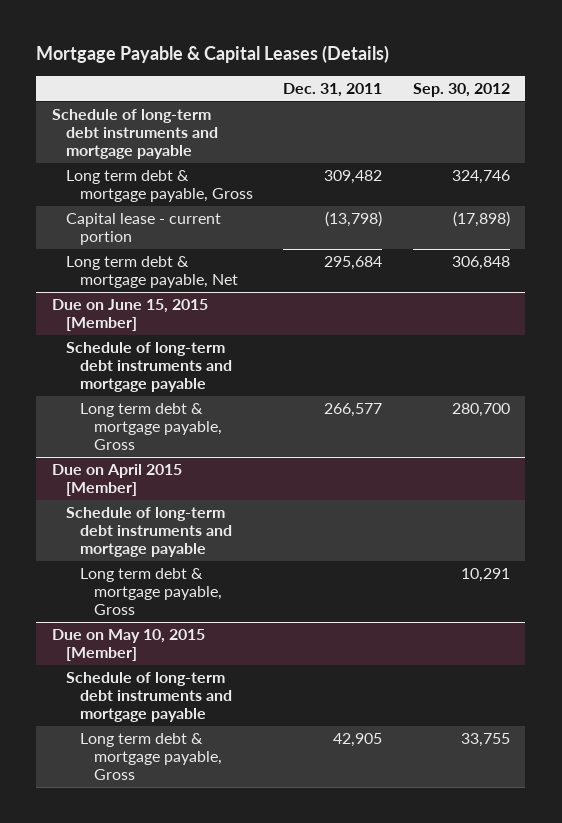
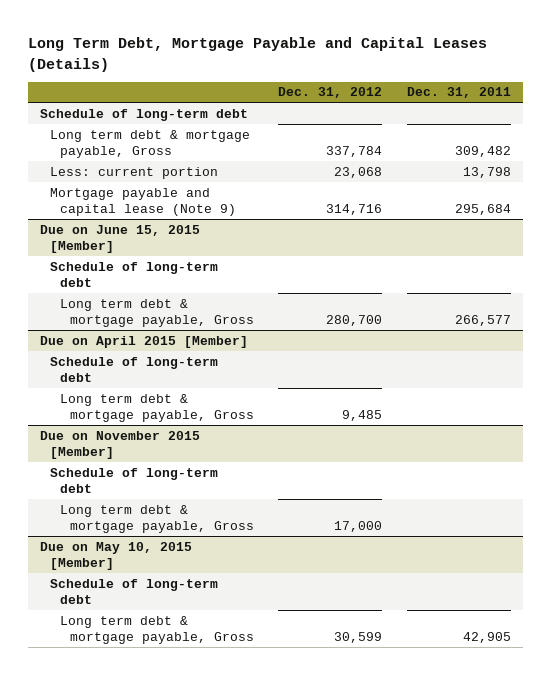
[36,45,390,64] Mortgage Payable & Capital Leases (Details) -> [28,37,488,72] Long Term Debt, Mortgage Payable and Capital Leases (Details)
[412,82,510,97] Sep. 30, 2012 -> none
none -> [278,87,383,99] Dec. 31, 2012
[51,109,218,159] Schedule of long-term debt instruments and mortgage payable -> [40,108,249,121] Schedule of long-term debt
[65,213,221,246] Capital lease - current portion -> [50,166,219,179] Less: current portion
[325,211,383,228] (13,798) -> [462,166,511,178] 13,798
[65,256,238,289] Long term debt & mortgage payable, Net -> [50,187,237,217] Mortgage payable and capital lease (Note 9)
[65,342,232,392] Schedule of long-term debt instruments and mortgage payable -> [50,261,219,288] Schedule of long-term debt
[65,507,232,557] Schedule of long-term debt instruments and mortgage payable -> [50,356,219,383] Schedule of long-term debt
none -> [40,430,201,460] Due on November 2015 [Member]
none -> [50,467,219,494] Schedule of long-term debt
none -> [60,504,255,534] Long term debt & mortgage payable, Gross
[65,672,232,722] Schedule of long-term debt instruments and mortgage payable -> [50,578,219,605] Schedule of long-term debt

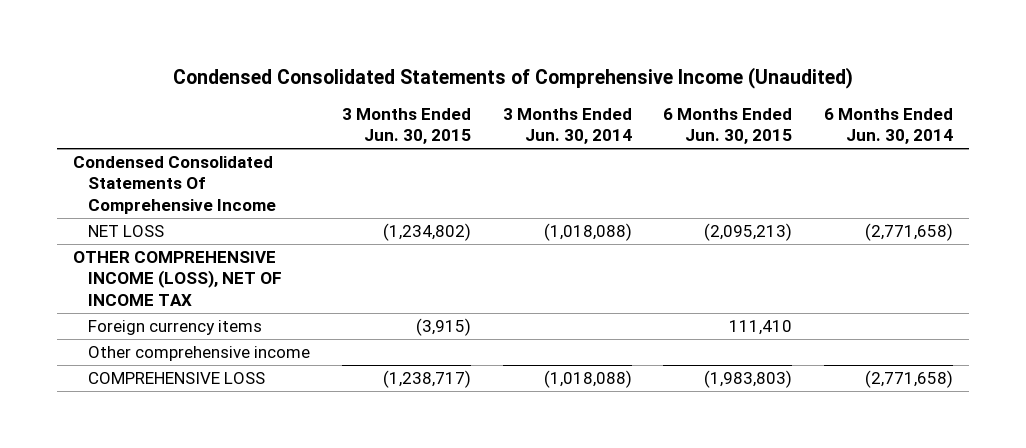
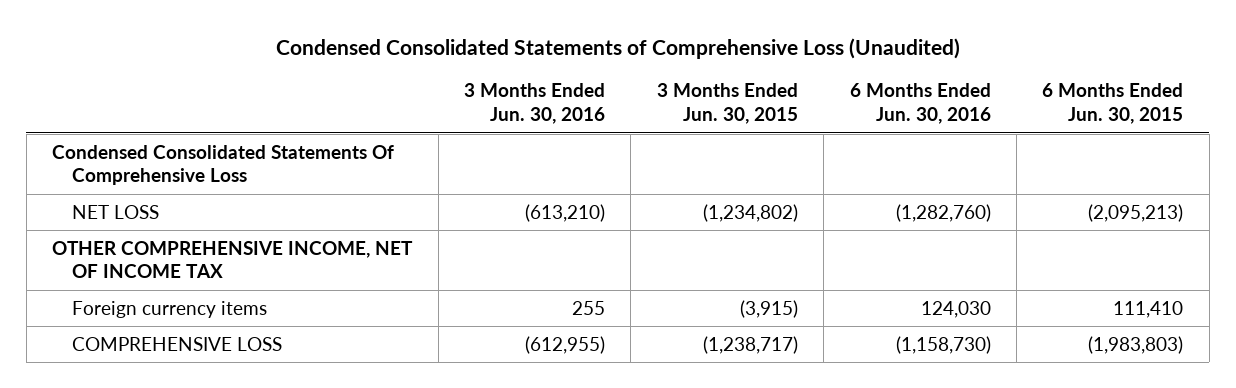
[172,66,853,89] Condensed Consolidated Statements of Comprehensive Income (Unaudited) -> [275,37,960,59] Condensed Consolidated Statements of Comprehensive Loss (Unaudited)
[502,107,632,145] 3 Months Ended Jun. 30, 2014 -> none
[823,107,953,145] 6 Months Ended Jun. 30, 2014 -> none
none -> [463,83,605,125] 3 Months Ended Jun. 30, 2016
none -> [849,83,991,125] 6 Months Ended Jun. 30, 2016
[72,156,277,214] Condensed Consolidated Statements Of Comprehensive Income -> [52,144,395,186] Condensed Consolidated Statements Of Comprehensive Loss
[72,251,283,306] OTHER COMPREHENSIVE INCOME (LOSS), NET OF INCOME TAX -> [52,240,414,279] OTHER COMPREHENSIVE INCOME, NET OF INCOME TAX
[88,346,311,362] Other comprehensive income -> none

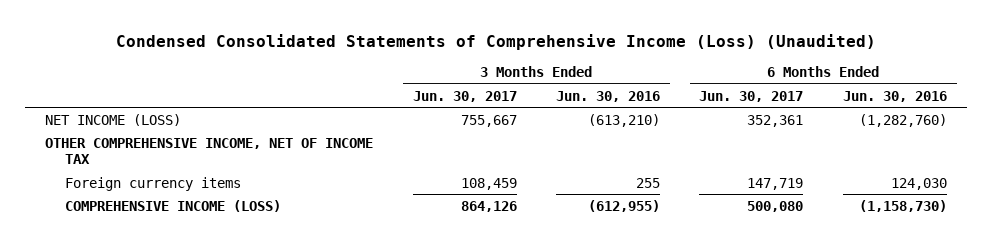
[275,37,960,59] Condensed Consolidated Statements of Comprehensive Loss (Unaudited) -> [116,33,877,50] Condensed Consolidated Statements of Comprehensive Income (Loss) (Unaudited)
[656,83,798,125] 3 Months Ended Jun. 30, 2015 -> none
[1042,83,1184,125] 6 Months Ended Jun. 30, 2015 -> none
none -> [412,90,517,102] Jun. 30, 2017
none -> [699,90,804,102] Jun. 30, 2017
[52,144,395,186] Condensed Consolidated Statements Of Comprehensive Loss -> none
[71,204,159,219] NET LOSS -> [45,113,182,126] NET INCOME (LOSS)
[71,336,282,351] COMPREHENSIVE LOSS -> [64,199,281,212] COMPREHENSIVE INCOME (LOSS)

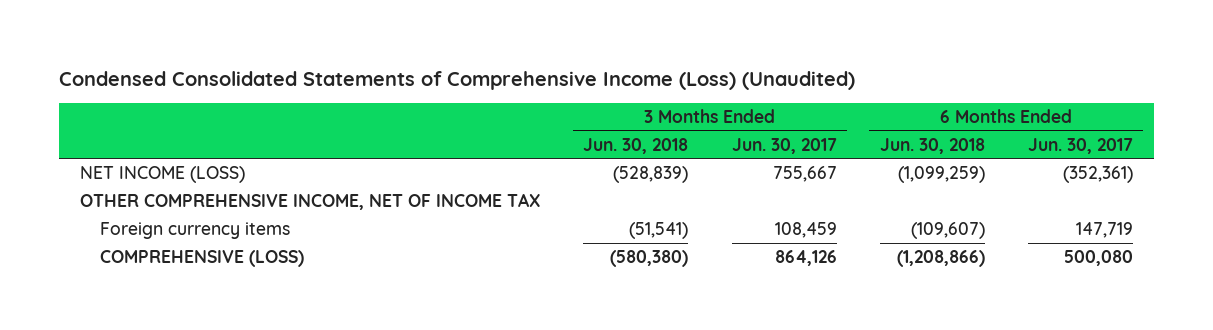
[556,90,661,102] Jun. 30, 2016 -> none
[842,90,947,102] Jun. 30, 2016 -> none
none -> [583,137,689,154] Jun. 30, 2018
none -> [879,137,985,154] Jun. 30, 2018
[747,114,804,127] 352,361 -> [1062,165,1133,183] (352,361)
[64,199,281,212] COMPREHENSIVE INCOME (LOSS) -> [100,249,305,267] COMPREHENSIVE (LOSS)

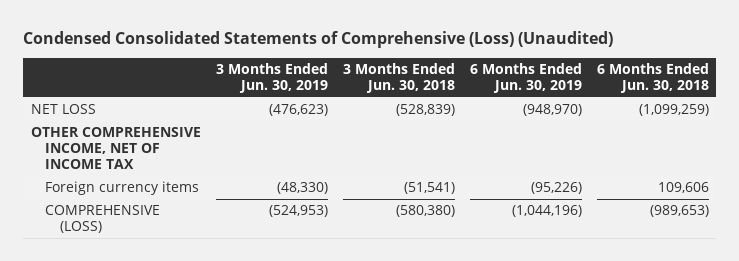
[58,70,855,90] Condensed Consolidated Statements of Comprehensive Income (Loss) (Unaudited) -> [22,31,613,49] Condensed Consolidated Statements of Comprehensive (Loss) (Unaudited)
[731,137,837,154] Jun. 30, 2017 -> none
[1027,137,1133,154] Jun. 30, 2017 -> none
none -> [215,63,328,93] 3 Months Ended Jun. 30, 2019
none -> [469,63,582,93] 6 Months Ended Jun. 30, 2019
[80,165,246,183] NET INCOME (LOSS) -> [30,104,96,115] NET LOSS
[910,221,985,239] (109,607) -> [657,182,709,194] 109,606
[896,249,985,267] (1,208,866) -> [649,205,709,218] (989,653)

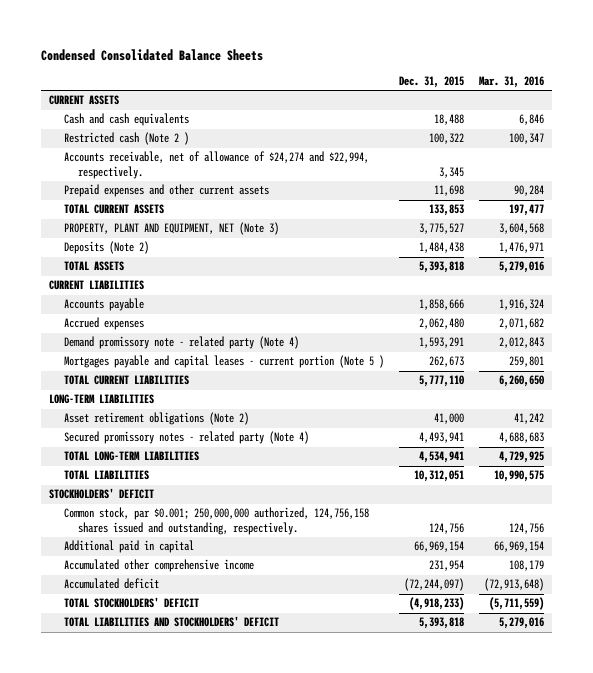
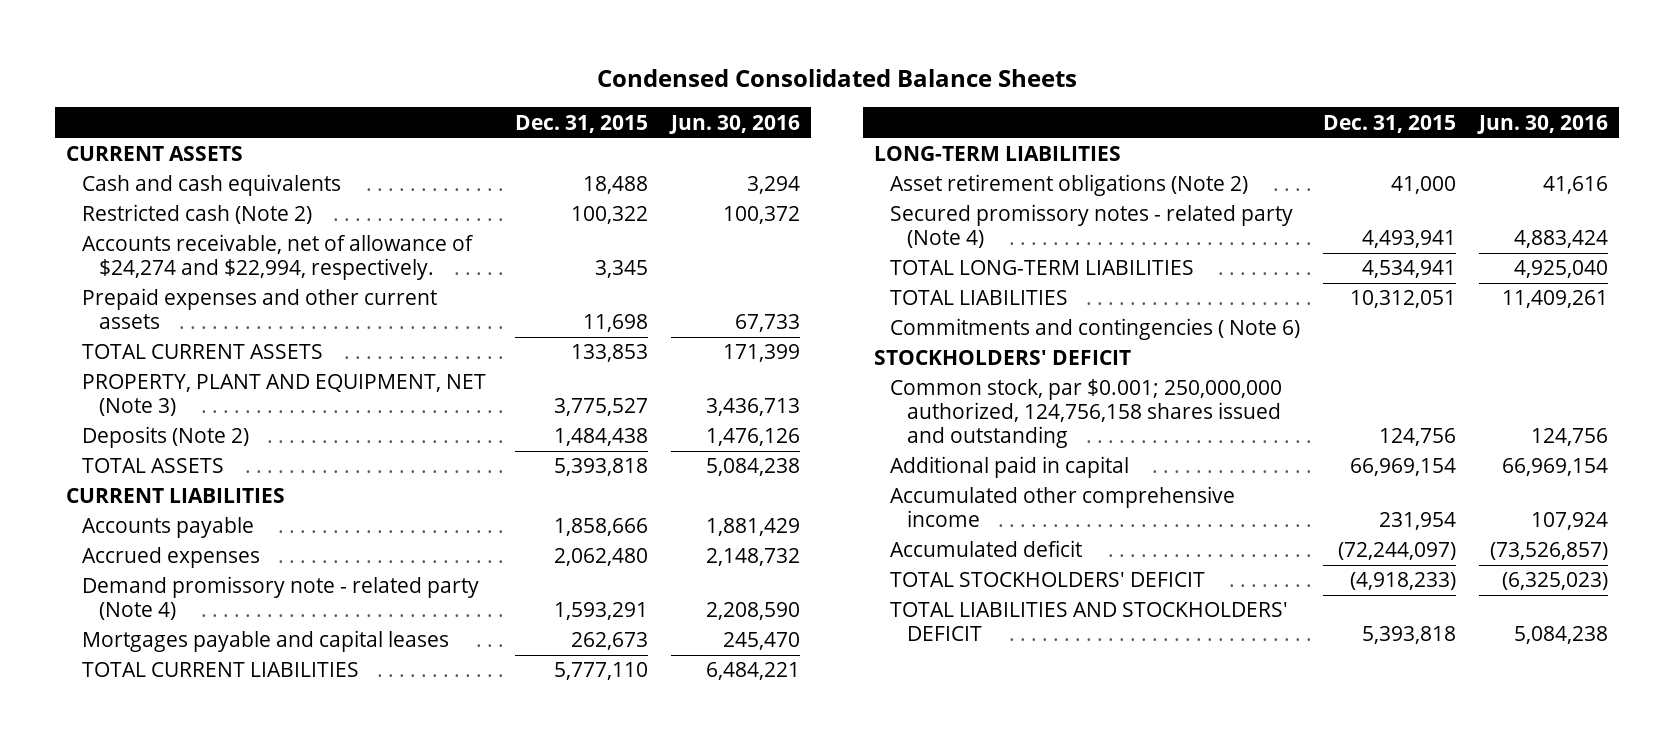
[479,76,545,89] Mar. 31, 2016 -> none
none -> [668,114,800,134] Jun. 30, 2016
[63,132,189,146] Restricted cash (Note 2 ) -> [82,204,313,225] Restricted cash (Note 2)
[63,355,384,369] Mortgages payable and capital leases - current portion (Note 5 ) -> [82,630,450,653] Mortgages payable and capital leases
none -> [890,318,1301,341] Commitments and contingencies ( Note 6)
[63,507,369,535] Common stock, par $0.001; 250,000,000 authorized, 124,756,158 shares issued and outstanding, respectively. -> [890,379,1283,449] Common stock, par $0.001; 250,000,000 authorized, 124,756,158 shares issued and outstanding

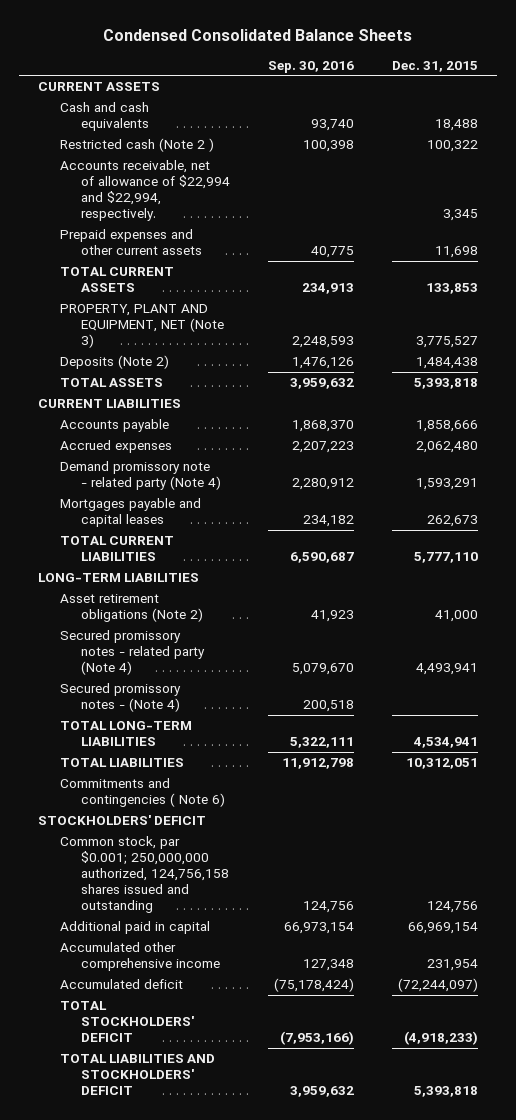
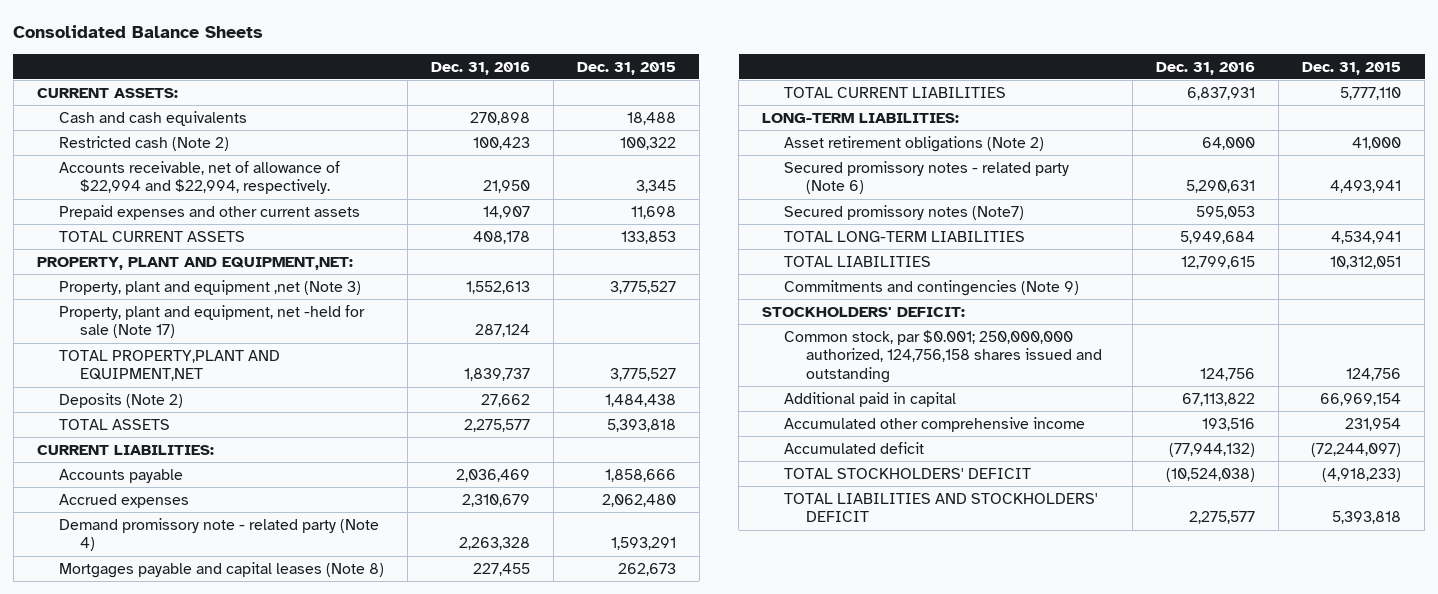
[103,28,413,41] Condensed Consolidated Balance Sheets -> [13,24,264,38] Consolidated Balance Sheets
[267,60,354,73] Sep. 30, 2016 -> none
none -> [430,61,530,75] Dec. 31, 2016
[38,82,161,92] CURRENT ASSETS -> [36,87,178,98] CURRENT ASSETS:
[59,138,214,153] Restricted cash (Note 2 ) -> [58,135,229,151] Restricted cash (Note 2)
none -> [36,256,353,270] PROPERTY, PLANT AND EQUIPMENT,NET:
none -> [58,279,361,295] Property, plant and equipment ,net (Note 3)
none -> [58,304,365,339] Property, plant and equipment, net -held for sale (Note 17)
[59,304,225,349] PROPERTY, PLANT AND EQUIPMENT, NET (Note 3) -> [58,349,280,382] TOTAL PROPERTY,PLANT AND EQUIPMENT,NET
[38,399,182,409] CURRENT LIABILITIES -> [36,444,214,455] CURRENT LIABILITIES:
[59,498,201,528] Mortgages payable and capital leases -> [58,561,384,578] Mortgages payable and capital leases (Note 8)
[38,573,200,583] LONG-TERM LIABILITIES -> [762,112,960,123] LONG-TERM LIABILITIES:
[59,630,206,676] Secured promissory notes - related party (Note 4) -> [783,160,1069,195] Secured promissory notes - related party (Note 6)
[59,683,181,713] Secured promissory notes - (Note 4) -> [783,204,1024,220] Secured promissory notes (Note7)
[59,778,226,808] Commitments and contingencies ( Note 6) -> [783,279,1079,296] Commitments and contingencies (Note 9)
[38,815,207,826] STOCKHOLDERS' DEFICIT -> [762,306,966,317] STOCKHOLDERS' DEFICIT:

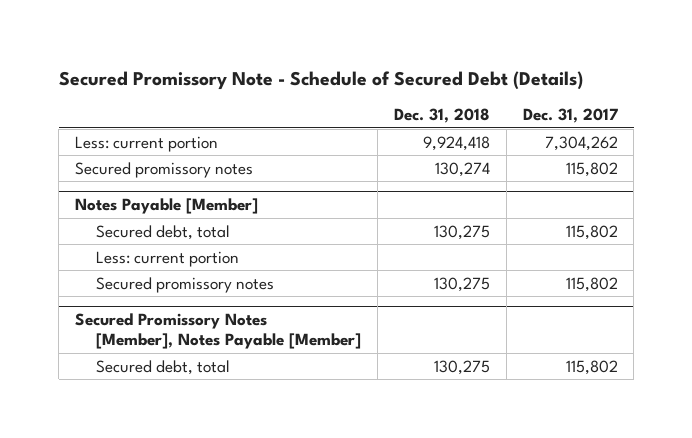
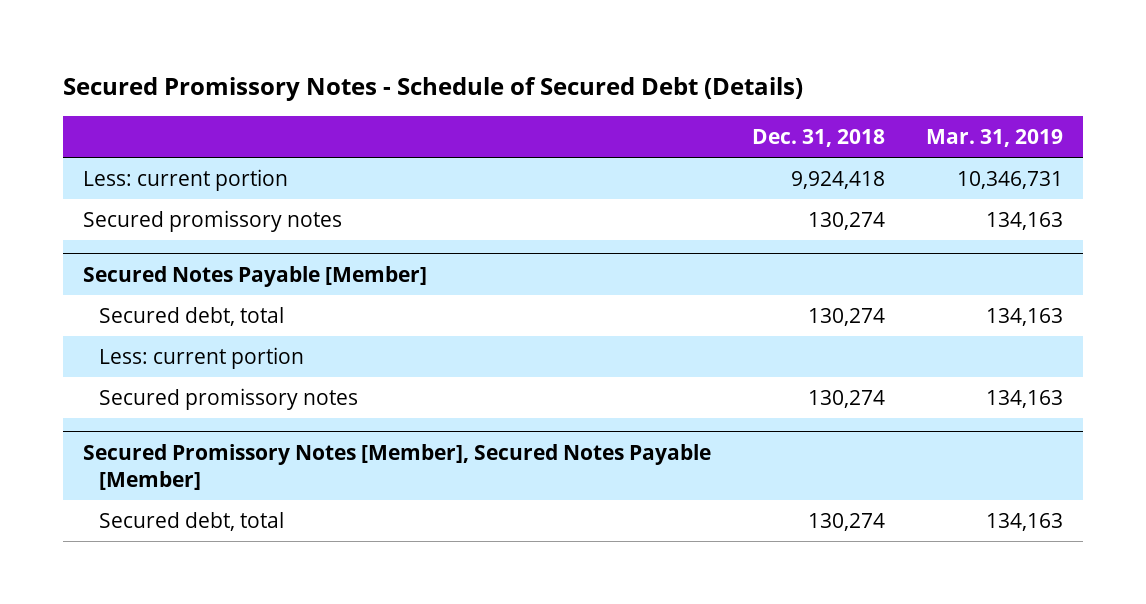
[58,70,583,90] Secured Promissory Note - Schedule of Secured Debt (Details) -> [62,77,803,102] Secured Promissory Notes - Schedule of Secured Debt (Details)
[522,108,618,124] Dec. 31, 2017 -> none
none -> [925,129,1063,148] Mar. 31, 2019
[74,197,258,214] Notes Payable [Member] -> [83,265,428,287] Secured Notes Payable [Member]
[433,224,490,240] 130,275 -> [808,307,886,326] 130,274
[433,276,490,292] 130,275 -> [808,389,886,408] 130,274
[74,312,362,350] Secured Promissory Notes [Member], Notes Payable [Member] -> [83,443,712,490] Secured Promissory Notes [Member], Secured Notes Payable [Member]
[433,359,490,375] 130,275 -> [808,512,886,531] 130,274

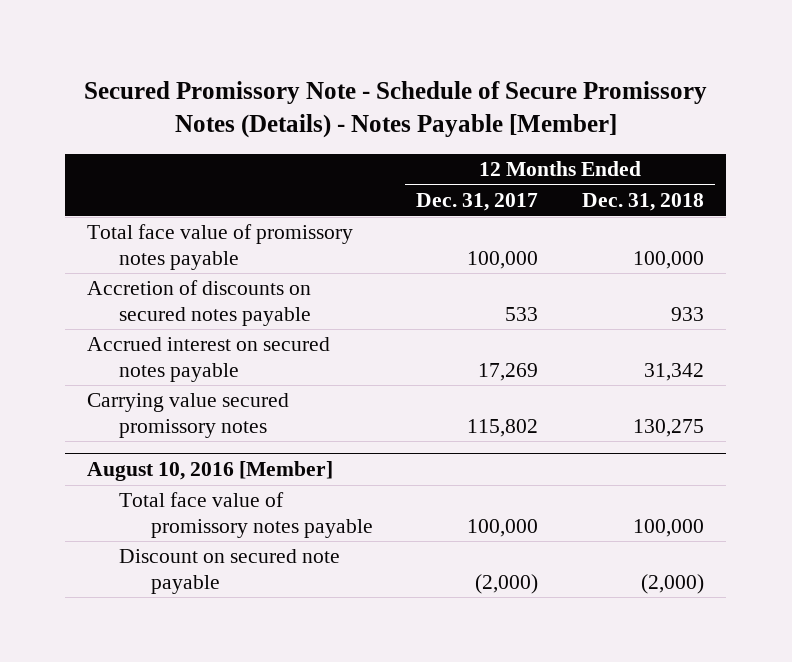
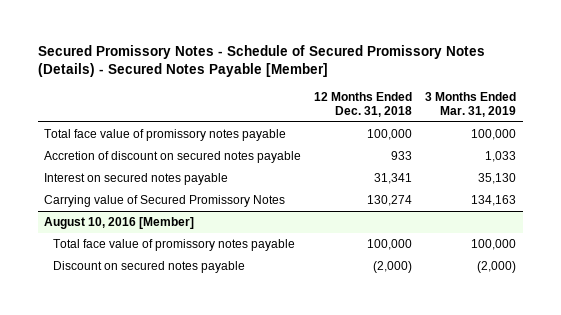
[83,80,707,139] Secured Promissory Note - Schedule of Secure Promissory Notes (Details) - Notes Payable [Member] -> [37,45,485,78] Secured Promissory Notes - Schedule of Secured Promissory Notes (Details) - Secured Notes Payable [Member]
[416,193,539,212] Dec. 31, 2017 -> none
none -> [425,92,517,117] 3 Months Ended Mar. 31, 2019
[87,280,312,326] Accretion of discounts on secured notes payable -> [44,151,302,164] Accretion of discount on secured notes payable
[87,337,331,382] Accrued interest on secured notes payable -> [44,173,229,186] Interest on secured notes payable
[644,362,705,381] 31,342 -> [374,173,413,185] 31,341
[87,393,290,438] Carrying value secured promissory notes -> [44,195,286,208] Carrying value of Secured Promissory Notes
[633,418,705,437] 130,275 -> [367,195,413,207] 130,274
[118,549,340,594] Discount on secured note payable -> [52,261,245,274] Discount on secured notes payable

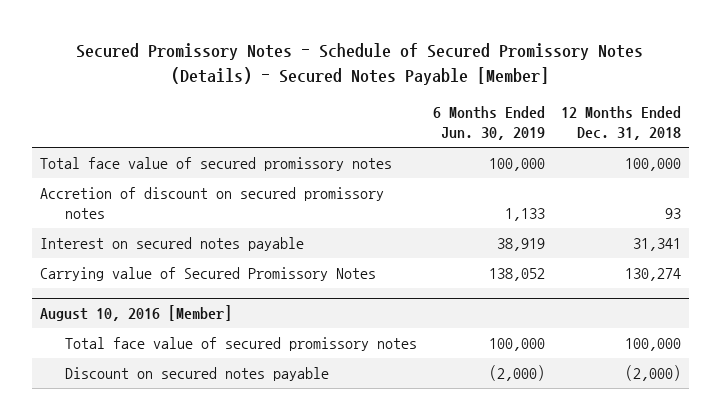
[425,92,517,117] 3 Months Ended Mar. 31, 2019 -> none
none -> [432,105,545,141] 6 Months Ended Jun. 30, 2019
[44,129,287,142] Total face value of promissory notes payable -> [39,156,392,171] Total face value of secured promissory notes
[44,151,302,164] Accretion of discount on secured notes payable -> [39,186,384,220] Accretion of discount on secured promissory notes
[391,151,413,161] 933 -> [664,208,681,220] 93
[52,239,295,252] Total face value of promissory notes payable -> [64,336,417,351] Total face value of secured promissory notes

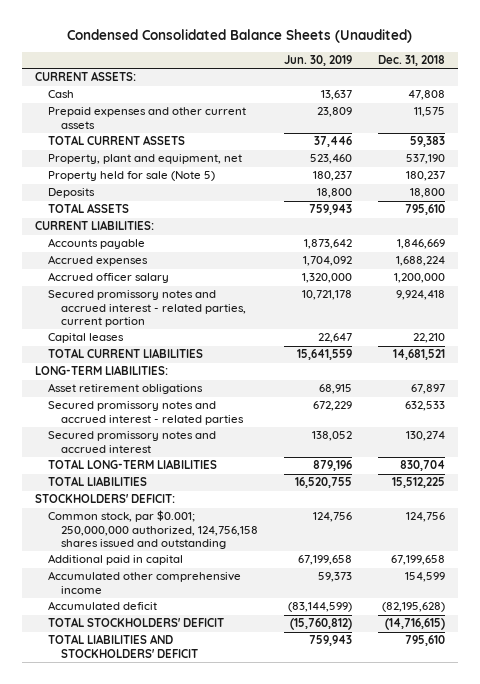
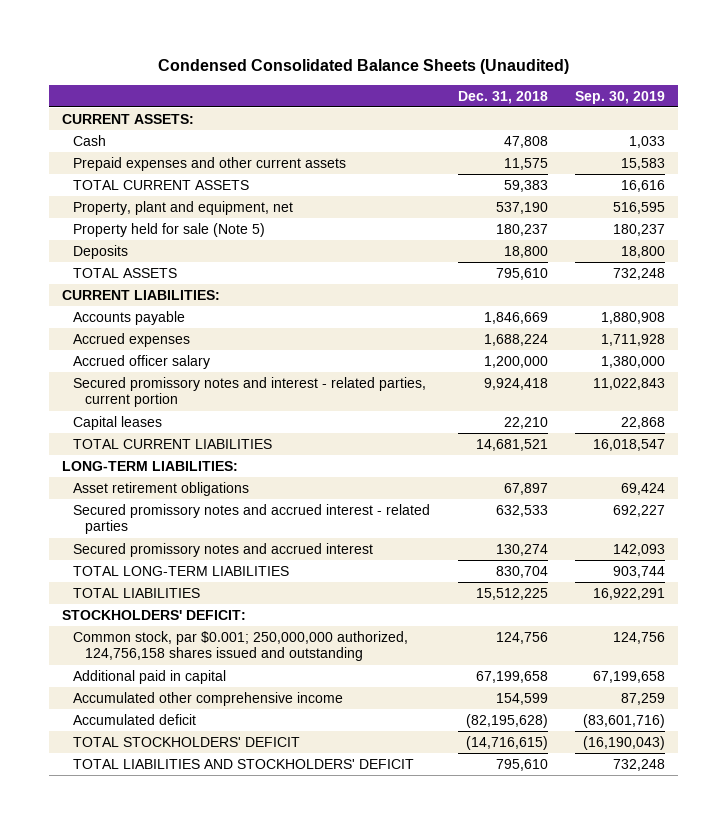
[284,55,353,67] Jun. 30, 2019 -> none
none -> [574,90,665,104] Sep. 30, 2019
[48,290,247,328] Secured promissory notes and accrued interest - related parties, current portion -> [73,376,427,408] Secured promissory notes and interest - related parties, current portion

